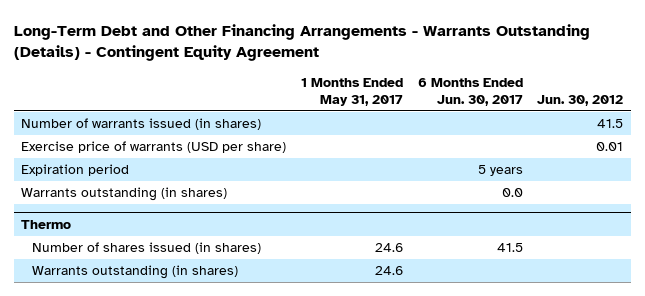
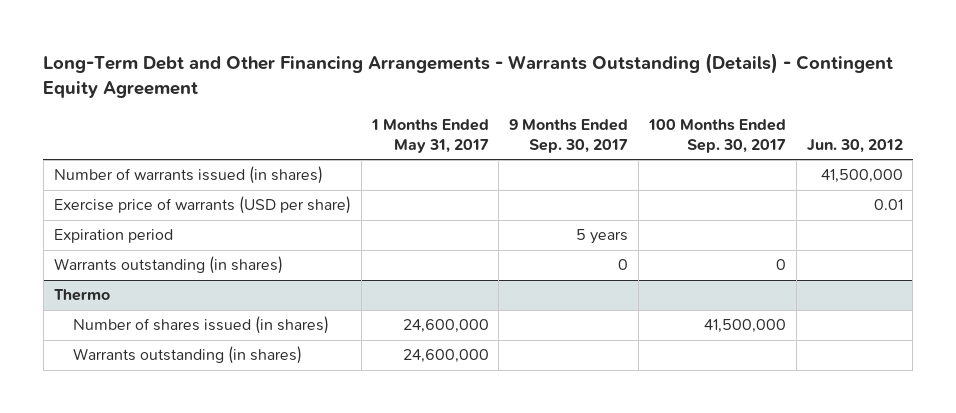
[417,78,523,106] 6 Months Ended Jun. 30, 2017 -> none
none -> [509,119,629,153] 9 Months Ended Sep. 30, 2017
none -> [647,119,786,153] 100 Months Ended Sep. 30, 2017
[597,119,624,129] 41.5 -> [820,169,903,184] 41,500,000
[375,243,404,253] 24.6 -> [402,319,489,334] 24,600,000
[375,266,404,276] 24.6 -> [402,349,489,364] 24,600,000

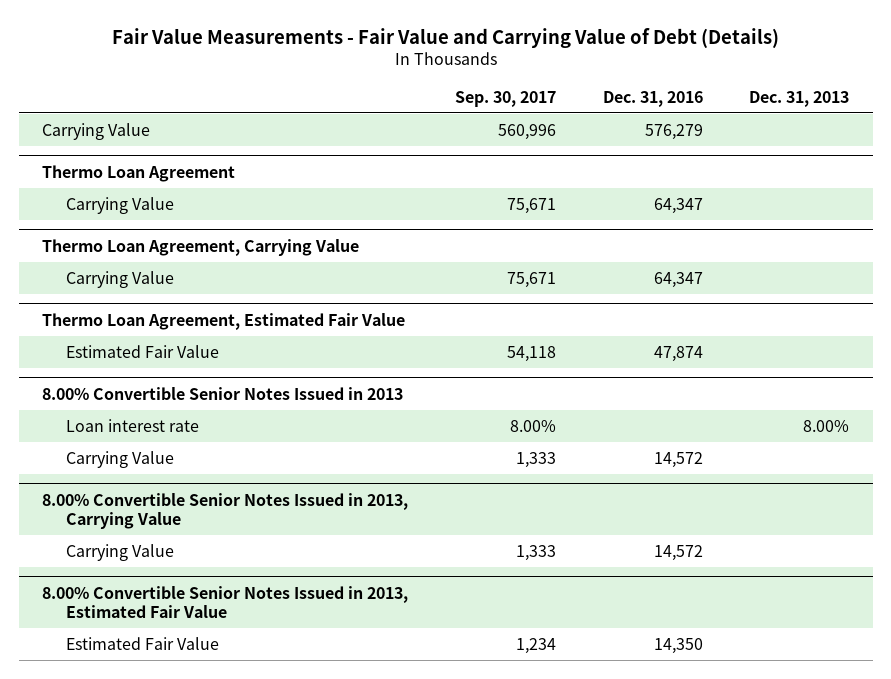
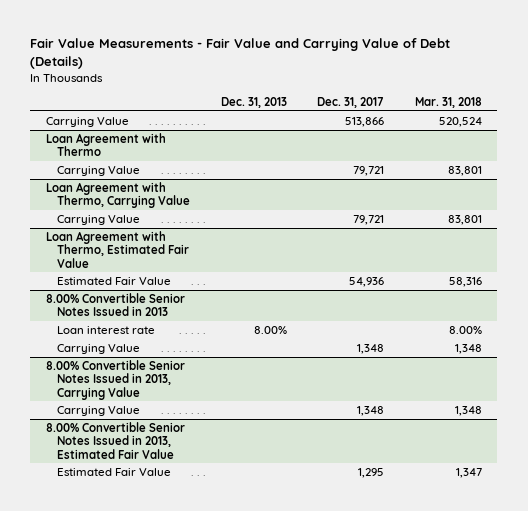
[454,90,556,107] Sep. 30, 2017 -> none
[602,90,703,107] Dec. 31, 2016 -> none
none -> [317,96,385,108] Dec. 31, 2017
none -> [415,96,483,108] Mar. 31, 2018
[42,164,236,182] Thermo Loan Agreement -> [45,132,166,157] Loan Agreement with Thermo
[42,238,360,256] Thermo Loan Agreement, Carrying Value -> [45,181,191,209] Loan Agreement with Thermo, Carrying Value
[42,312,406,330] Thermo Loan Agreement, Estimated Fair Value -> [45,230,190,268] Loan Agreement with Thermo, Estimated Fair Value

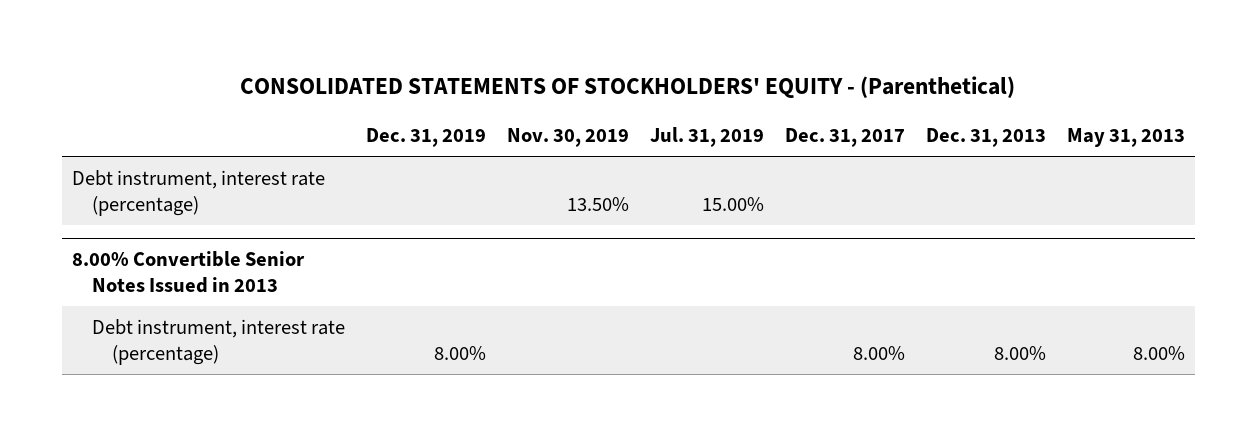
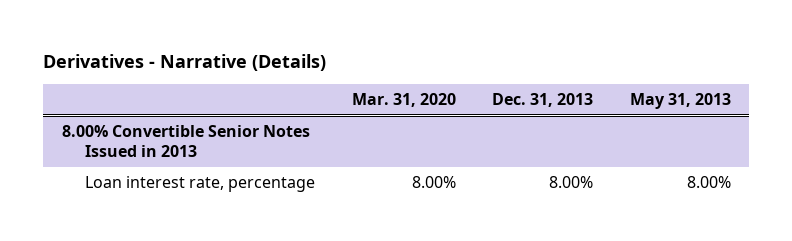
[240,76,1016,99] CONSOLIDATED STATEMENTS OF STOCKHOLDERS' EQUITY - (Parenthetical) -> [43,54,327,72] Derivatives - Narrative (Details)
[365,128,486,148] Dec. 31, 2019 -> none
[506,128,629,148] Nov. 30, 2019 -> none
[649,127,764,148] Jul. 31, 2019 -> none
[784,128,905,148] Dec. 31, 2017 -> none
none -> [351,93,456,108] Mar. 31, 2020
[72,169,326,216] Debt instrument, interest rate (percentage) -> none
[92,318,346,365] Debt instrument, interest rate (percentage) -> [85,176,316,193] Loan interest rate, percentage

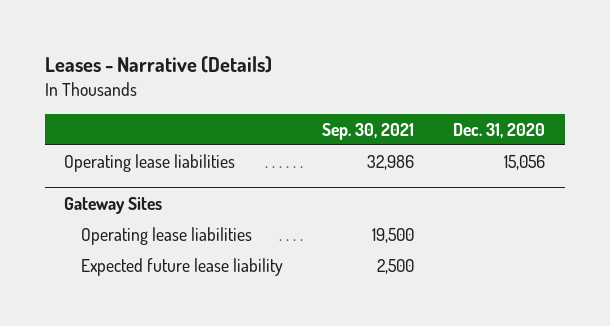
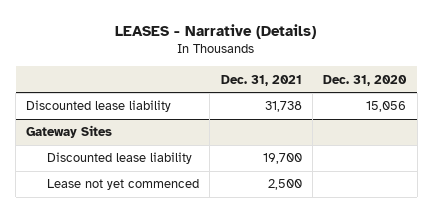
[44,56,272,74] Leases - Narrative (Details) -> [115,23,317,39] LEASES - Narrative (Details)
[322,122,415,140] Sep. 30, 2021 -> none
none -> [220,74,302,86] Dec. 31, 2021
[64,153,236,172] Operating lease liabilities -> [26,100,172,113] Discounted lease liability
[81,226,253,245] Operating lease liabilities -> [46,152,192,165] Discounted lease liability
[81,257,284,276] Expected future lease liability -> [46,179,199,191] Lease not yet commenced

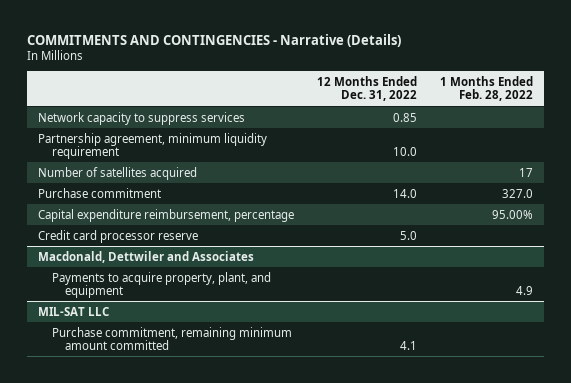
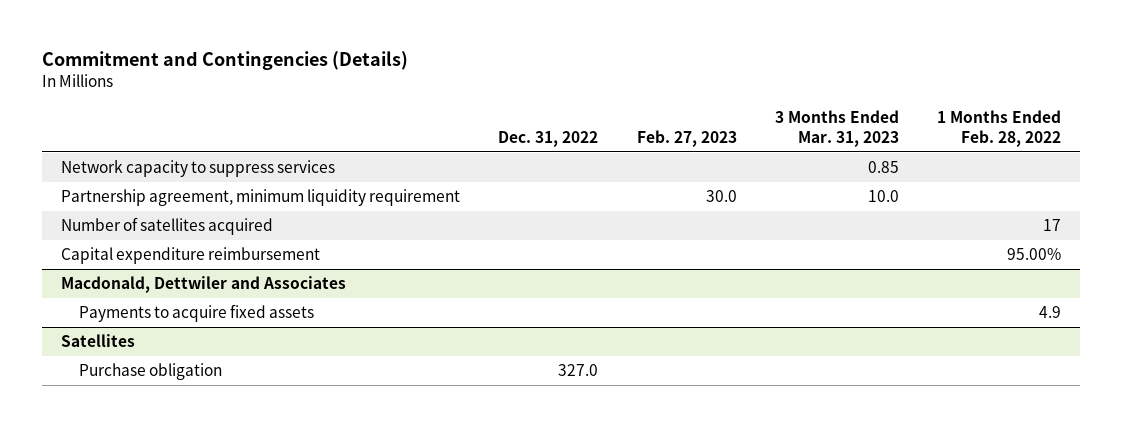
[27,33,402,47] COMMITMENTS AND CONTINGENCIES - Narrative (Details) -> [41,51,408,71] Commitment and Contingencies (Details)
[317,75,418,102] 12 Months Ended Dec. 31, 2022 -> none
none -> [498,130,599,147] Dec. 31, 2022
none -> [636,129,737,147] Feb. 27, 2023
none -> [774,109,899,147] 3 Months Ended Mar. 31, 2023
[38,187,162,198] Purchase commitment -> none
[38,229,199,243] Credit card processor reserve -> none
[38,208,295,222] Capital expenditure reimbursement, percentage -> [60,247,320,265] Capital expenditure reimbursement
[38,306,110,316] MIL-SAT LLC -> none
[51,326,292,350] Purchase commitment, remaining minimum amount committed -> none
[51,271,271,298] Payments to acquire property, plant, and equipment -> [79,304,315,323] Payments to acquire fixed assets
none -> [60,334,135,348] Satellites
none -> [79,363,223,381] Purchase obligation

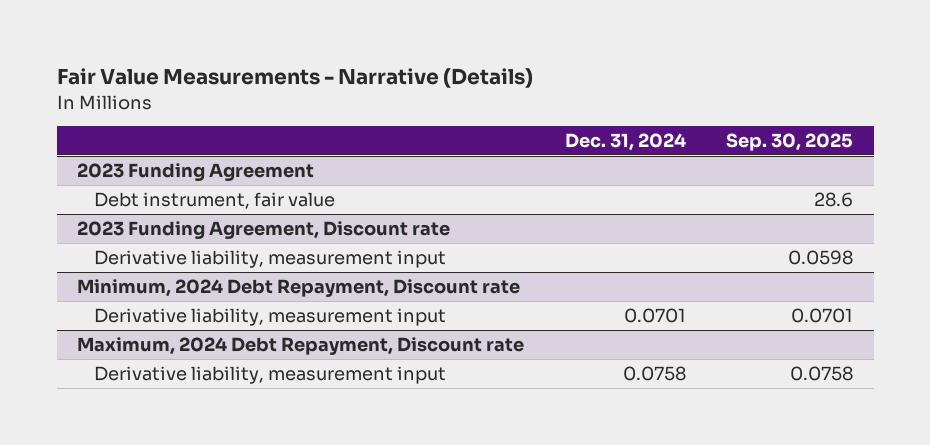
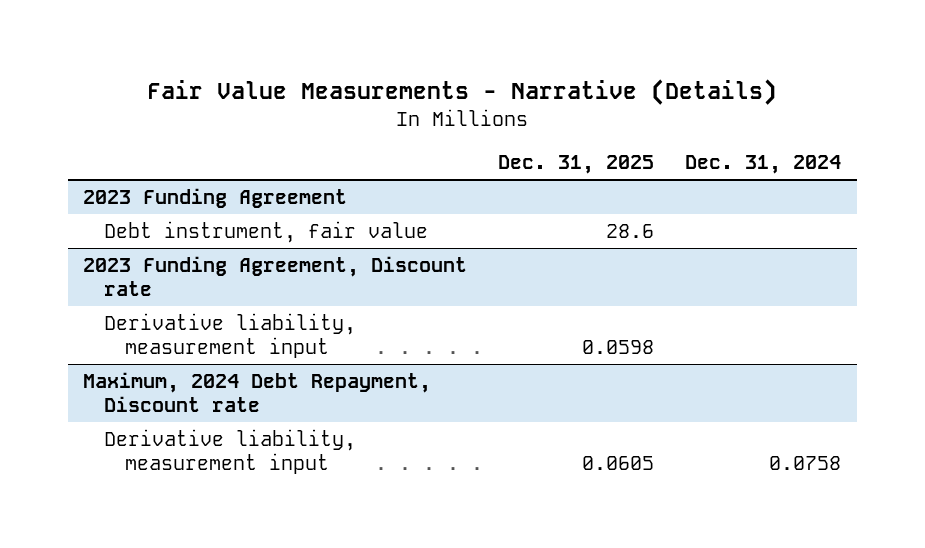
[726,133,854,152] Sep. 30, 2025 -> none
none -> [498,155,655,175] Dec. 31, 2025
[77,278,521,297] Minimum, 2024 Debt Repayment, Discount rate -> none
[93,307,446,326] Derivative liability, measurement input -> none

